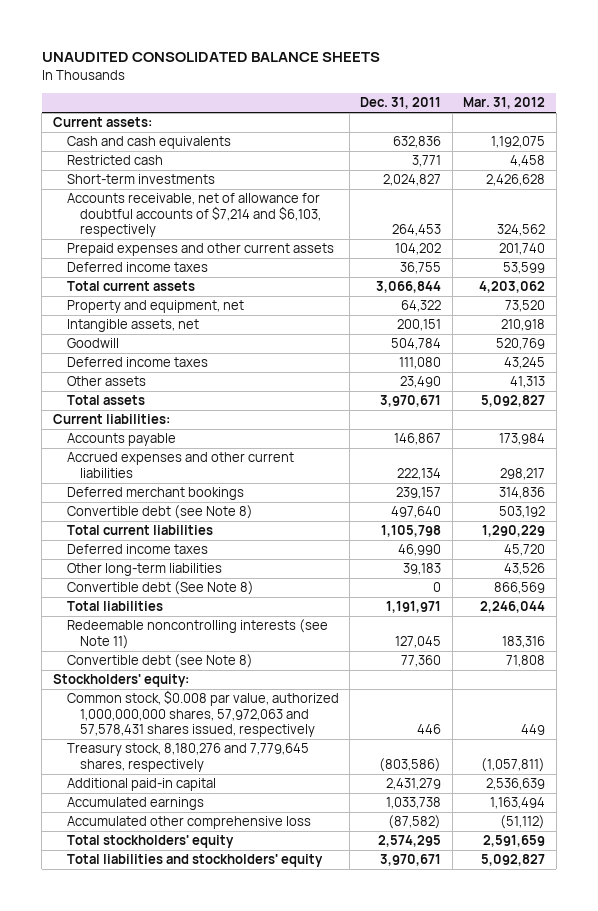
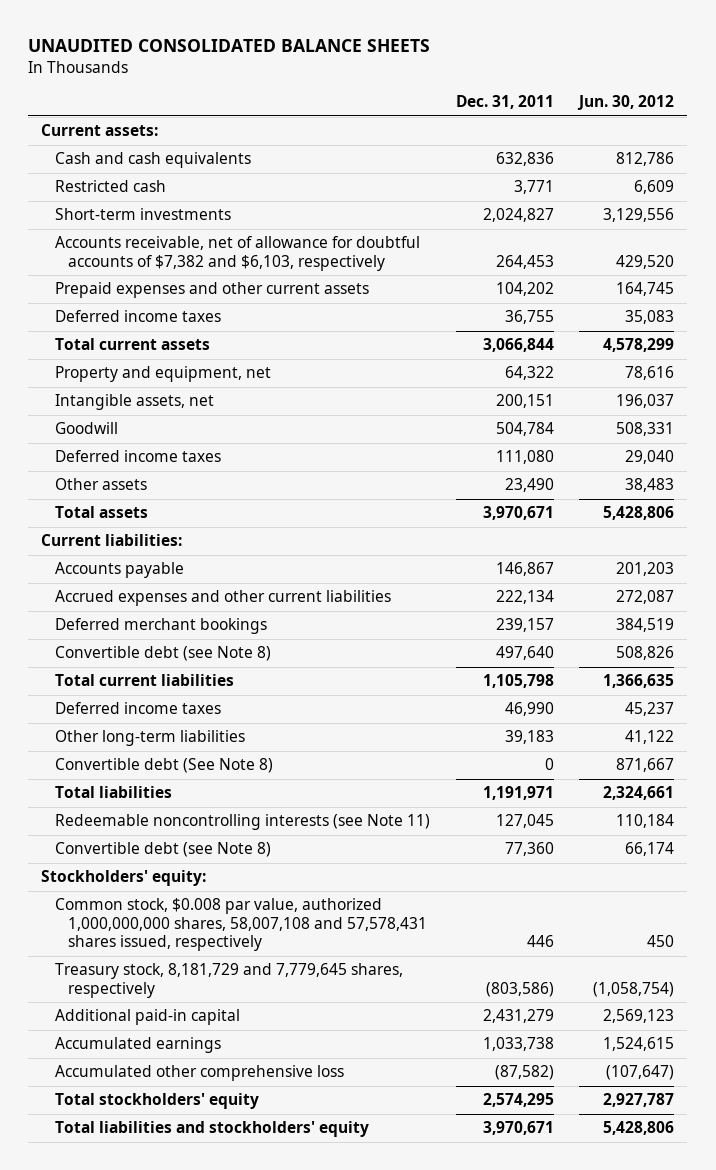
[463,97,546,110] Mar. 31, 2012 -> none
none -> [577,95,675,111] Jun. 30, 2012
[66,193,322,238] Accounts receivable, net of allowance for doubtful accounts of $7,214 and $6,103, respectively -> [54,236,420,271] Accounts receivable, net of allowance for doubtful accounts of $7,382 and $6,103, respectively
[66,690,339,738] Common stock, $0.008 par value, authorized 1,000,000,000 shares, 57,972,063 and 57,578,431 shares issued, respectively -> [54,898,427,952] Common stock, $0.008 par value, authorized 1,000,000,000 shares, 58,007,108 and 57,578,431 shares issued, respectively
[66,743,309,772] Treasury stock, 8,180,276 and 7,779,645 shares, respectively -> [54,963,403,998] Treasury stock, 8,181,729 and 7,779,645 shares, respectively

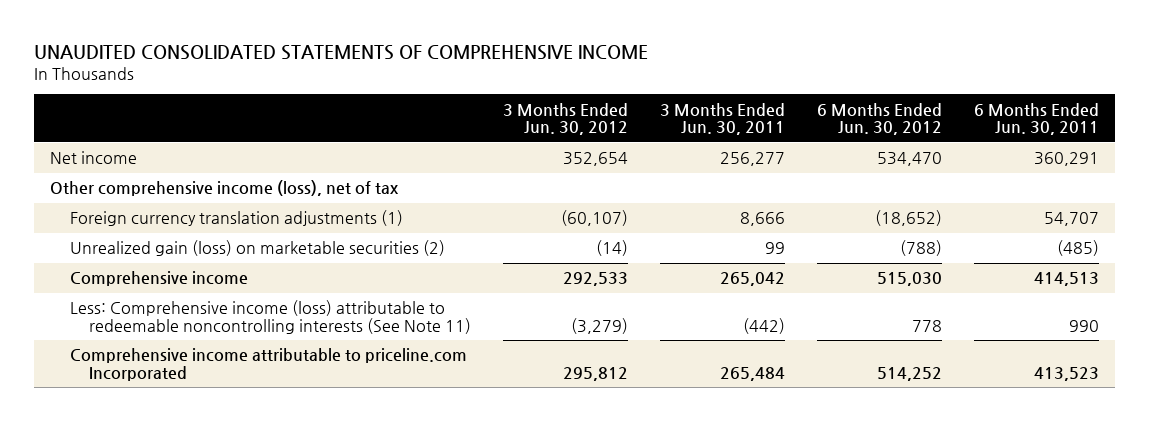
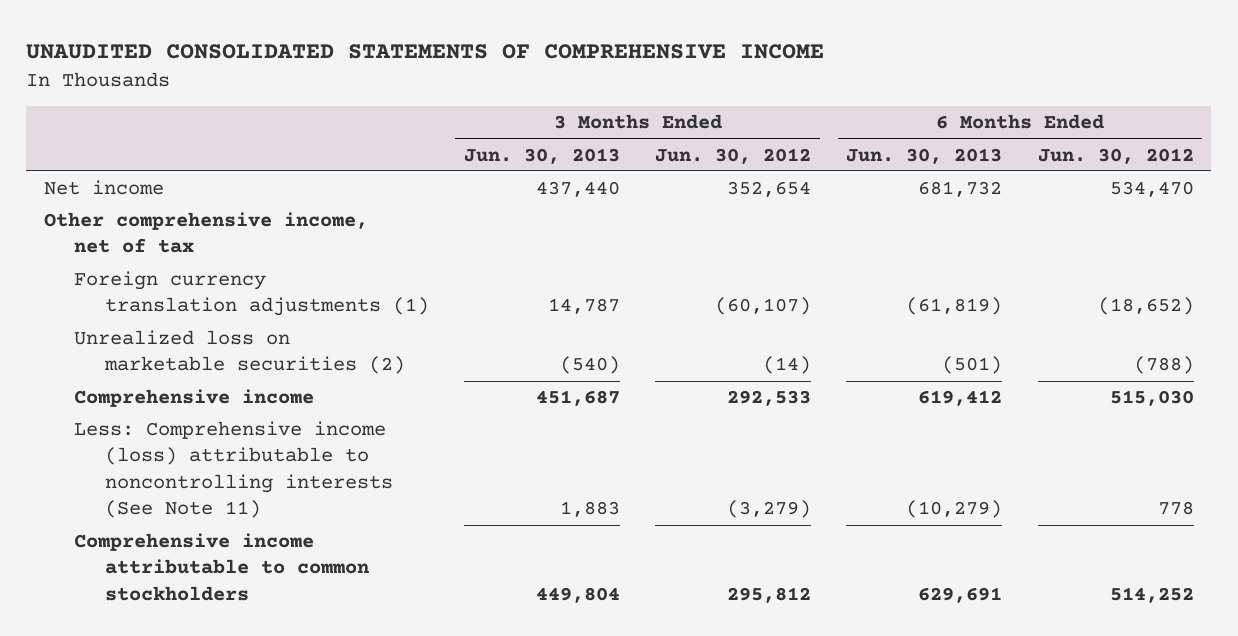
[660,102,786,136] 3 Months Ended Jun. 30, 2011 -> none
[974,102,1100,136] 6 Months Ended Jun. 30, 2011 -> none
none -> [464,147,621,164] Jun. 30, 2013
none -> [846,147,1003,164] Jun. 30, 2013
[50,180,400,197] Other comprehensive income (loss), net of tax -> [43,212,368,254] Other comprehensive income, net of tax
[69,240,445,257] Unrealized gain (loss) on marketable securities (2) -> [74,330,405,375] Unrealized loss on marketable securities (2)
[69,300,472,334] Less: Comprehensive income (loss) attributable to redeemable noncontrolling interests (See Note 11) -> [74,421,393,519] Less: Comprehensive income (loss) attributable to noncontrolling interests (See Note 11)
[69,348,467,381] Comprehensive income attributable to priceline.com Incorporated -> [74,533,369,601] Comprehensive income attributable to common stockholders

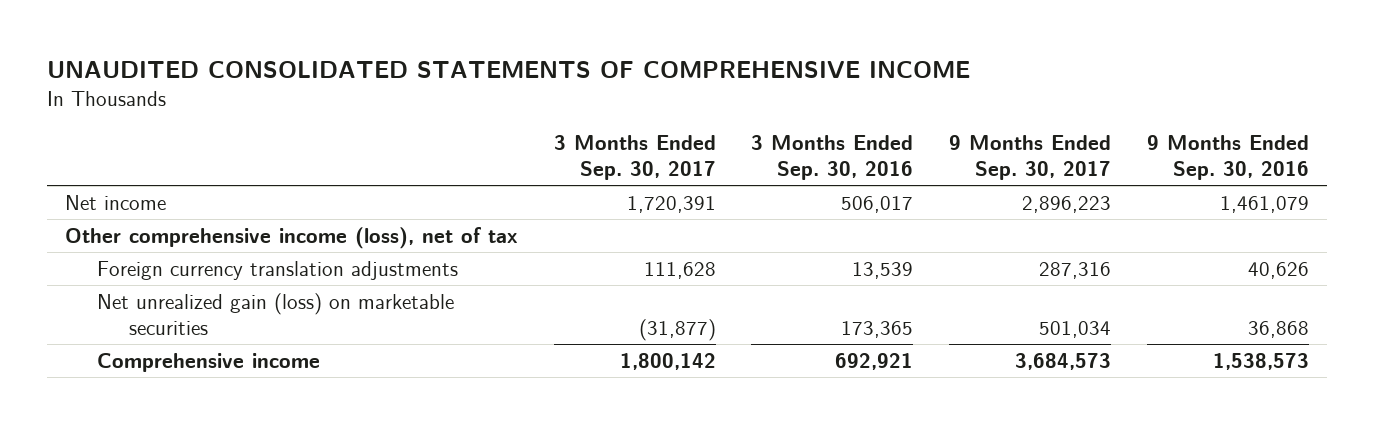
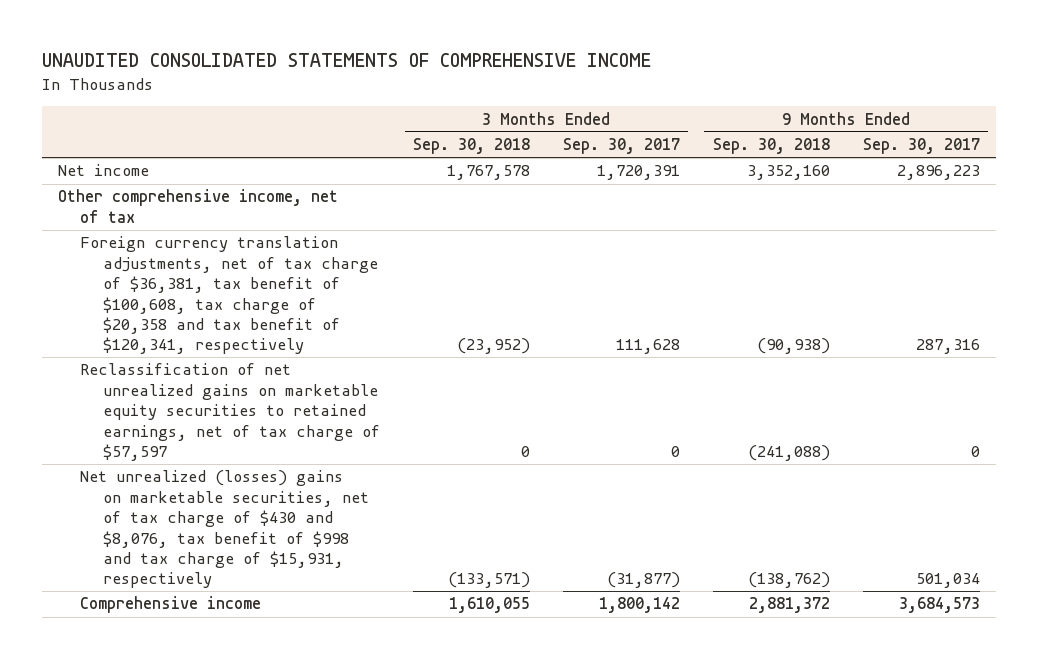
[751,134,914,180] 3 Months Ended Sep. 30, 2016 -> none
[1146,134,1309,180] 9 Months Ended Sep. 30, 2016 -> none
none -> [412,138,530,155] Sep. 30, 2018
none -> [712,138,830,155] Sep. 30, 2018
[64,226,518,249] Other comprehensive income (loss), net of tax -> [58,189,339,223] Other comprehensive income, net of tax
[96,260,458,280] Foreign currency translation adjustments -> [80,236,378,355] Foreign currency translation adjustments, net of tax charge of $36,381, tax benefit of $100,608, tax charge of $20,358 and tax benefit of $120,341, respectively
none -> [80,363,380,462] Reclassification of net unrealized gains on marketable equity securities to retained earnings, net of tax charge of $57,597
[96,292,454,335] Net unrealized gain (loss) on marketable securities -> [80,470,369,589] Net unrealized (losses) gains on marketable securities, net of tax charge of $430 and $8,076, tax benefit of $998 and tax charge of $15,931, respectively

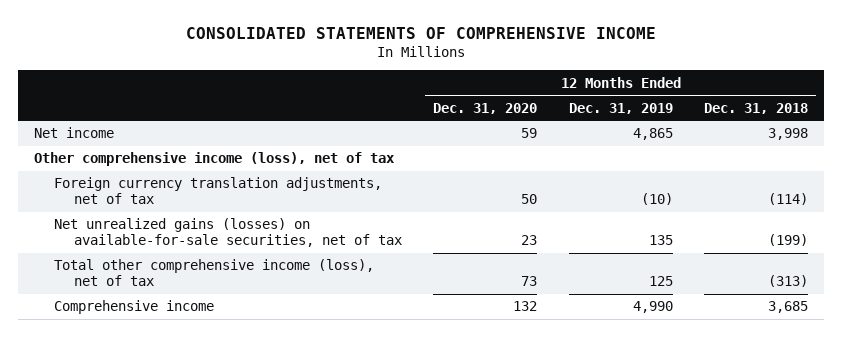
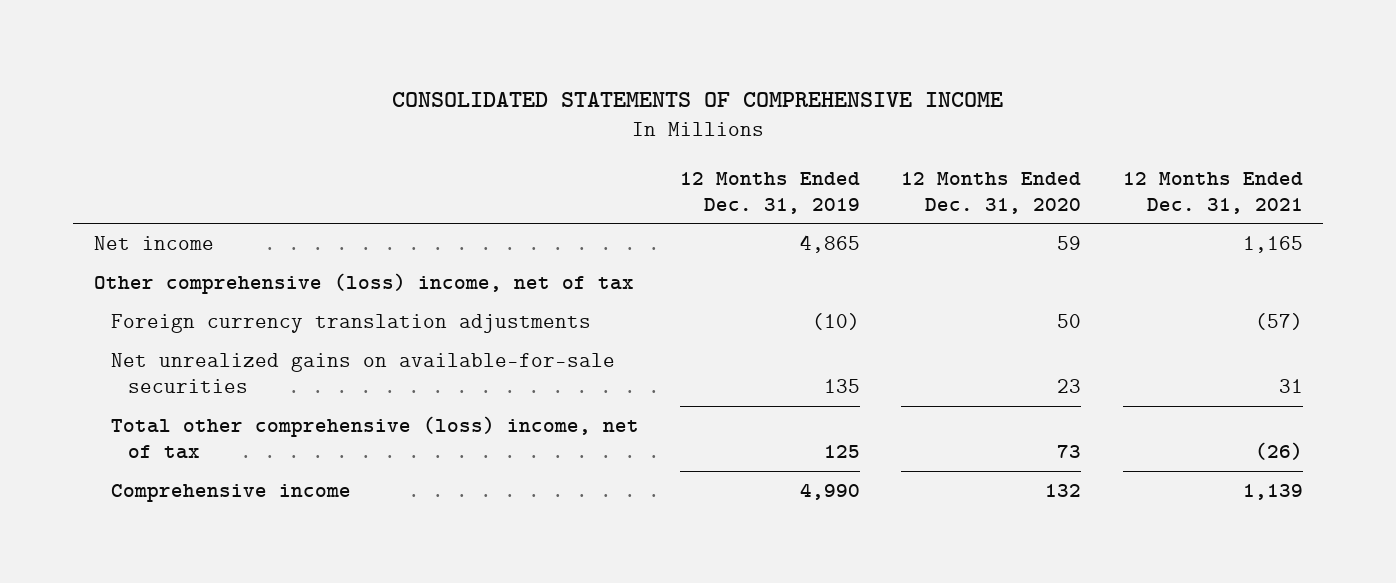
[704,102,809,114] Dec. 31, 2018 -> none
none -> [1122,171,1303,214] 12 Months Ended Dec. 31, 2021
[33,152,395,167] Other comprehensive income (loss), net of tax -> [93,273,634,295] Other comprehensive (loss) income, net of tax
[53,177,382,204] Foreign currency translation adjustments, net of tax -> [111,314,592,334] Foreign currency translation adjustments
[53,218,402,247] Net unrealized gains (losses) on available-for-sale securities, net of tax -> [111,353,616,394] Net unrealized gains on available-for-sale securities
[53,259,374,286] Total other comprehensive income (loss), net of tax -> [111,416,640,460] Total other comprehensive (loss) income, net of tax

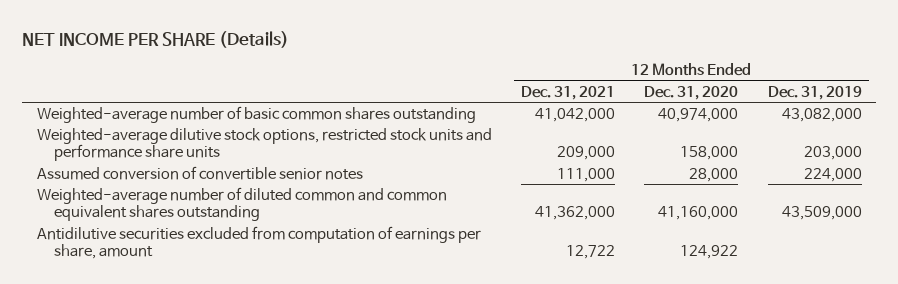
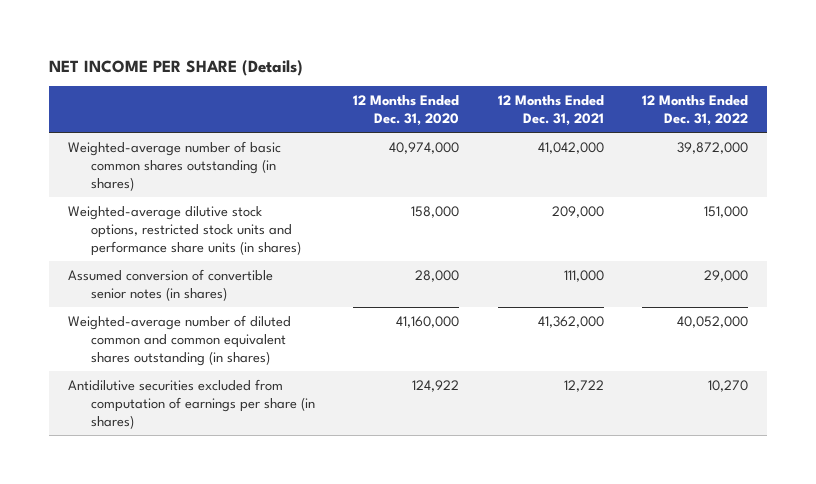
[767,85,862,100] Dec. 31, 2019 -> none
none -> [641,94,748,127] 12 Months Ended Dec. 31, 2022
[36,105,476,123] Weighted-average number of basic common shares outstanding -> [67,140,281,192] Weighted-average number of basic common shares outstanding (in shares)
[36,127,492,162] Weighted-average dilutive stock options, restricted stock units and performance share units -> [67,205,302,257] Weighted-average dilutive stock options, restricted stock units and performance share units (in shares)
[36,165,363,180] Assumed conversion of convertible senior notes -> [67,268,273,302] Assumed conversion of convertible senior notes (in shares)
[36,186,447,222] Weighted-average number of diluted common and common equivalent shares outstanding -> [67,314,291,367] Weighted-average number of diluted common and common equivalent shares outstanding (in shares)
[36,225,481,260] Antidilutive securities excluded from computation of earnings per share, amount -> [67,378,316,430] Antidilutive securities excluded from computation of earnings per share (in shares)

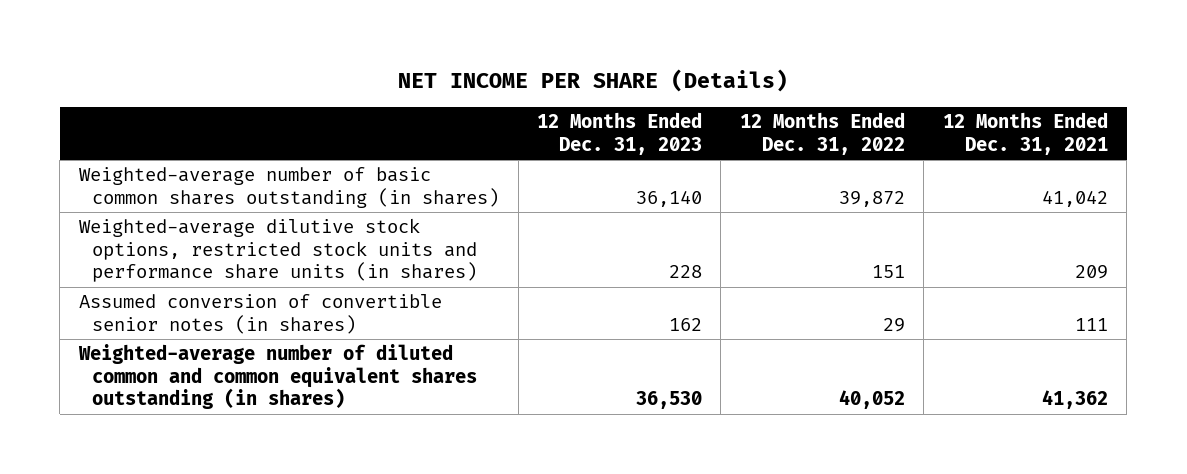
[353,94,460,127] 12 Months Ended Dec. 31, 2020 -> none
none -> [537,112,703,155] 12 Months Ended Dec. 31, 2023
[67,378,316,430] Antidilutive securities excluded from computation of earnings per share (in shares) -> none
[537,141,604,154] 41,042,000 -> [1041,189,1108,207] 41,042
[676,141,748,154] 39,872,000 -> [838,190,905,207] 39,872
[551,205,604,218] 209,000 -> [1074,265,1108,280] 209
[703,205,748,218] 151,000 -> [871,265,905,279] 151
[563,269,604,282] 111,000 -> [1074,317,1108,331] 111
[703,269,748,282] 29,000 -> [882,317,905,332] 29
[537,315,604,328] 41,362,000 -> [1041,390,1108,410] 41,362
[676,315,748,328] 40,052,000 -> [838,390,905,410] 40,052

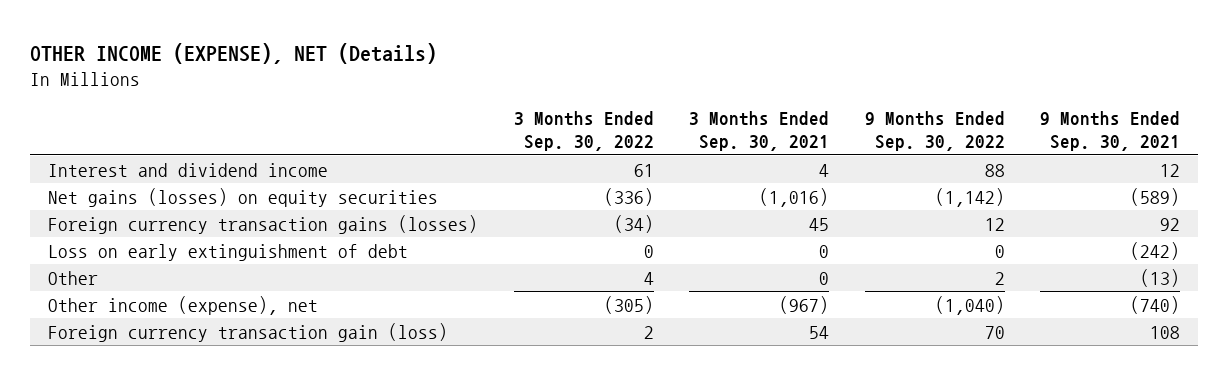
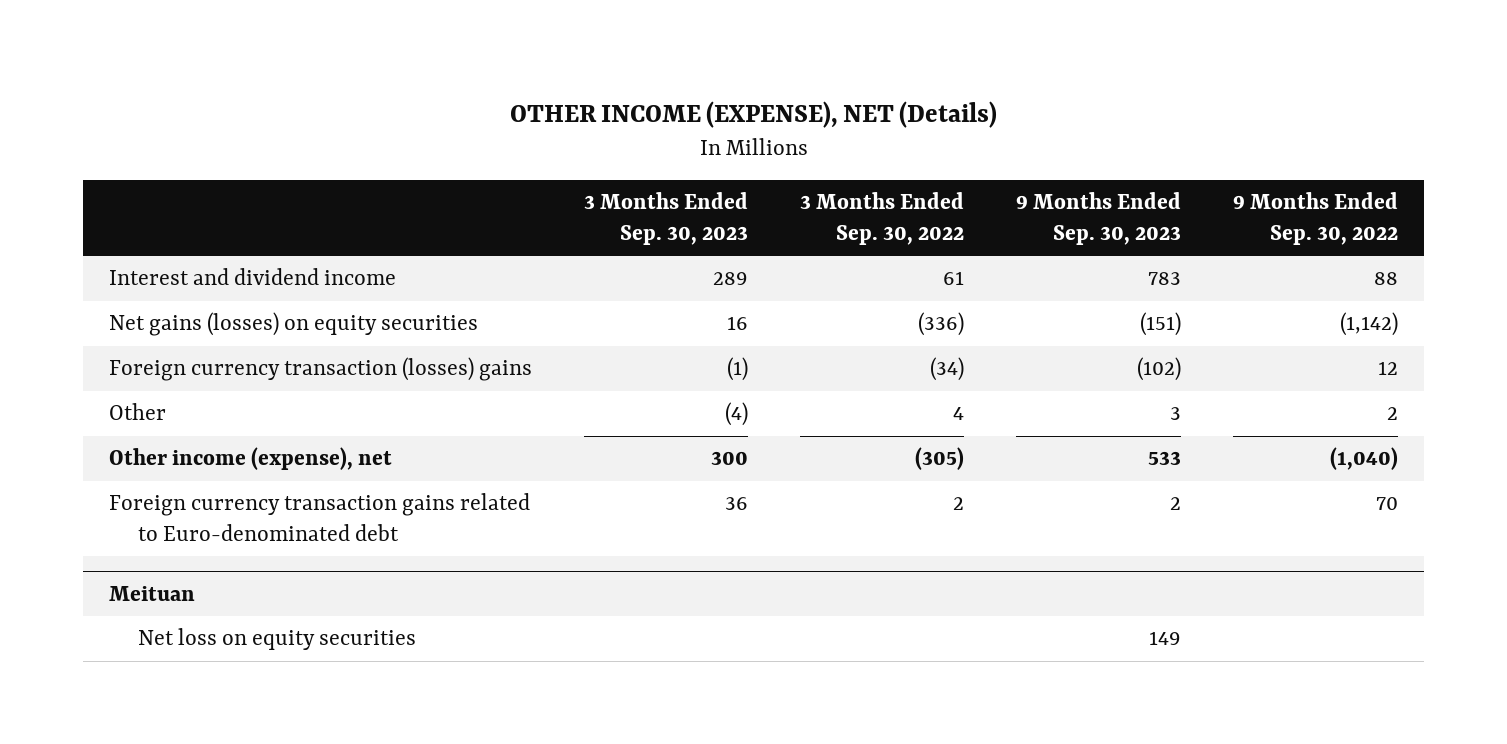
[689,111,830,151] 3 Months Ended Sep. 30, 2021 -> none
[1040,111,1181,151] 9 Months Ended Sep. 30, 2021 -> none
none -> [584,192,749,245] 3 Months Ended Sep. 30, 2023
none -> [1016,192,1182,245] 9 Months Ended Sep. 30, 2023
[48,243,409,261] Loss on early extinguishment of debt -> none
[48,214,479,234] Foreign currency transaction gains (losses) -> [109,357,533,382] Foreign currency transaction (losses) gains
[48,322,449,342] Foreign currency transaction gain (loss) -> [109,493,531,542] Foreign currency transaction gains related to Euro-denominated debt
none -> [109,585,196,601] Meituan
none -> [138,628,417,651] Net loss on equity securities

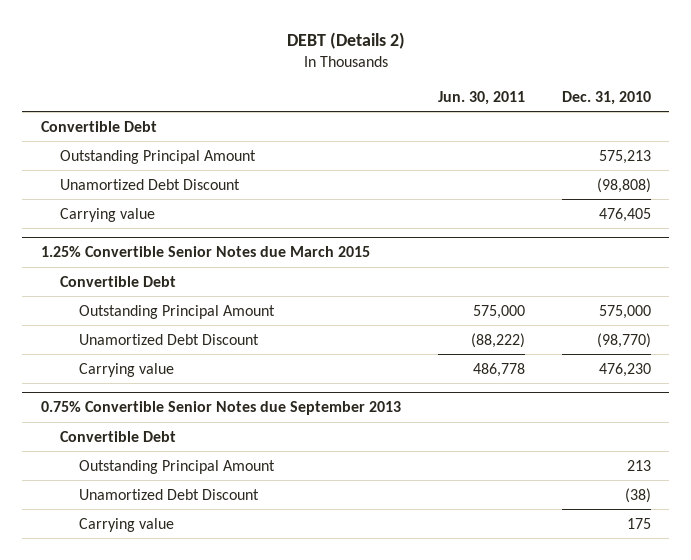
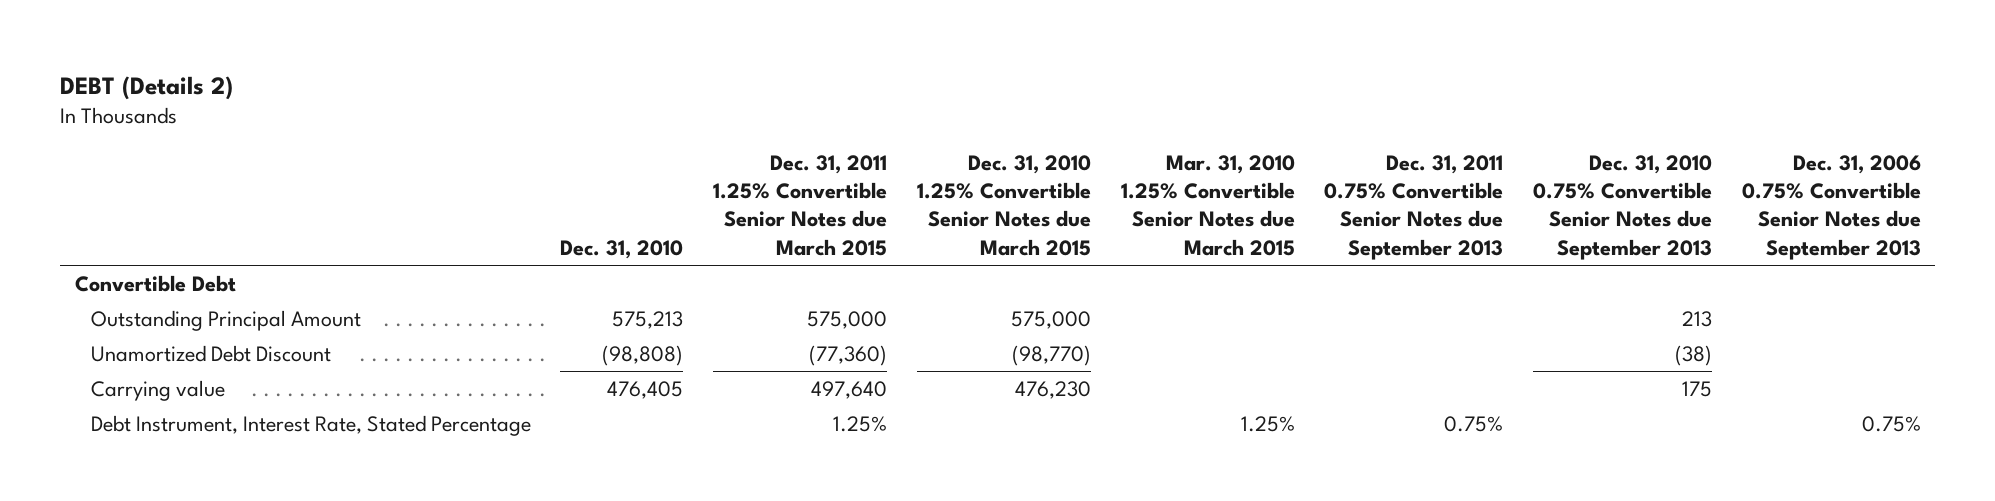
[437,90,525,105] Jun. 30, 2011 -> none
none -> [713,154,888,256] Dec. 31, 2011 1.25% Convertible Senior Notes due March 2015
none -> [916,154,1091,256] Dec. 31, 2010 1.25% Convertible Senior Notes due March 2015
none -> [1120,154,1295,256] Mar. 31, 2010 1.25% Convertible Senior Notes due March 2015
none -> [1324,154,1504,260] Dec. 31, 2011 0.75% Convertible Senior Notes due September 2013
none -> [1532,154,1712,260] Dec. 31, 2010 0.75% Convertible Senior Notes due September 2013
none -> [1741,154,1921,260] Dec. 31, 2006 0.75% Convertible Senior Notes due September 2013
[40,246,370,258] 1.25% Convertible Senior Notes due March 2015 -> none
[60,275,177,287] Convertible Debt -> none
[79,304,276,319] Outstanding Principal Amount -> none
[79,333,260,345] Unamortized Debt Discount -> none
[79,362,175,377] Carrying value -> none
[40,401,401,416] 0.75% Convertible Senior Notes due September 2013 -> none
[60,430,177,442] Convertible Debt -> none
[79,459,276,474] Outstanding Principal Amount -> none
[79,488,260,500] Unamortized Debt Discount -> none
[79,517,175,532] Carrying value -> none
none -> [90,414,531,436] Debt Instrument, Interest Rate, Stated Percentage

